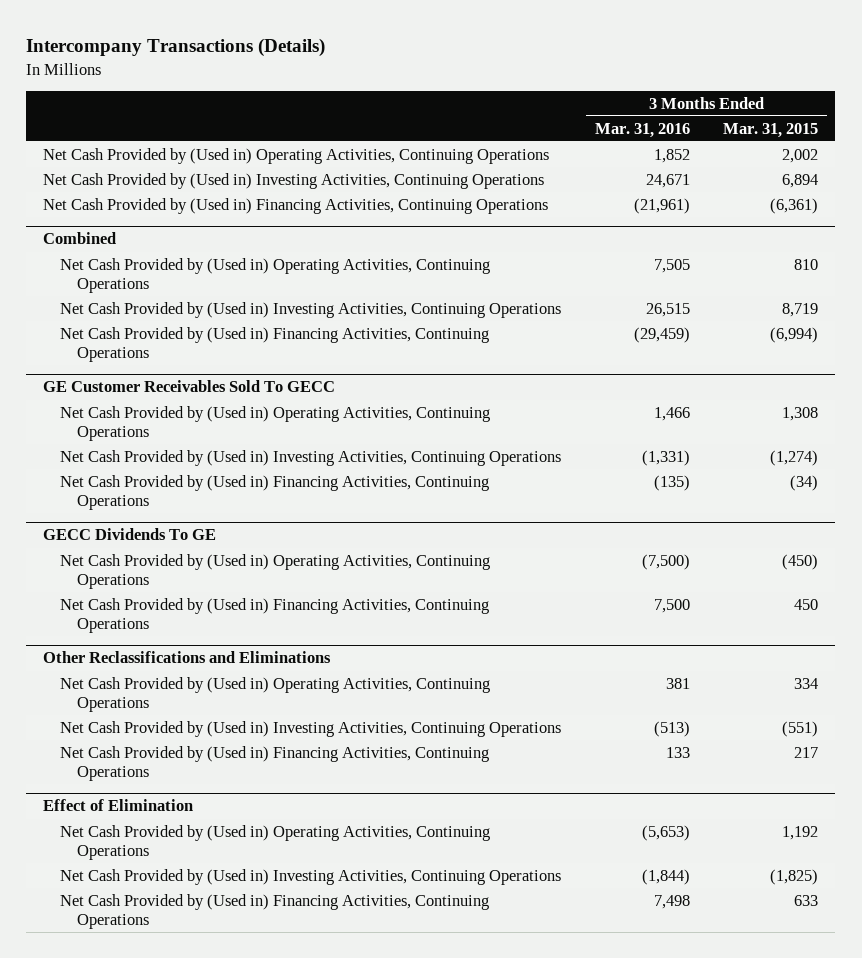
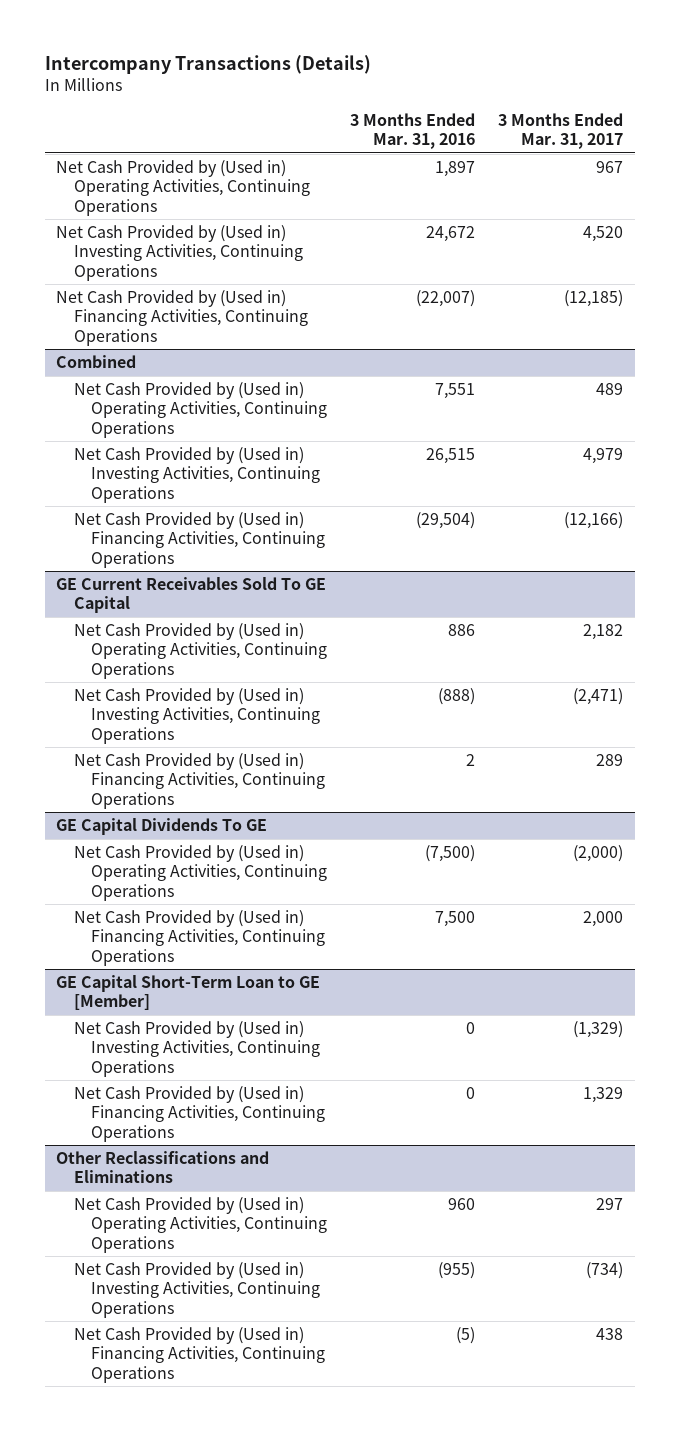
[723,122,819,138] Mar. 31, 2015 -> none
none -> [498,112,624,150] 3 Months Ended Mar. 31, 2017
[653,148,690,163] 1,852 -> [435,161,476,178] 1,897
[645,173,690,188] 24,671 -> [426,226,476,243] 24,672
[633,197,690,214] (21,961) -> [416,290,476,308] (22,007)
[653,258,690,273] 7,505 -> [435,383,476,400] 7,551
[633,326,690,343] (29,459) -> [416,512,476,530] (29,504)
[43,380,336,393] GE Customer Receivables Sold To GECC -> [56,577,327,614] GE Current Receivables Sold To GE Capital
[653,406,690,421] 1,466 -> [448,624,476,637] 886
[641,449,690,466] (1,331) -> [438,688,476,706] (888)
[653,474,690,491] (135) -> [466,754,476,767] 2
[43,528,217,541] GECC Dividends To GE -> [56,818,268,836] GE Capital Dividends To GE
none -> [56,975,321,1011] GE Capital Short-Term Loan to GE [Member]
none -> [73,1021,321,1077] Net Cash Provided by (Used in) Investing Activities, Continuing Operations
none -> [73,1086,326,1142] Net Cash Provided by (Used in) Financing Activities, Continuing Operations
[43,799,194,812] Effect of Elimination -> none
[59,824,490,861] Net Cash Provided by (Used in) Operating Activities, Continuing Operations -> none
[59,868,561,885] Net Cash Provided by (Used in) Investing Activities, Continuing Operations -> none
[59,893,489,930] Net Cash Provided by (Used in) Financing Activities, Continuing Operations -> none
[665,677,690,689] 381 -> [448,1198,476,1211] 960
[653,720,690,737] (513) -> [438,1262,476,1280] (955)
[665,746,690,758] 133 -> [456,1327,476,1345] (5)

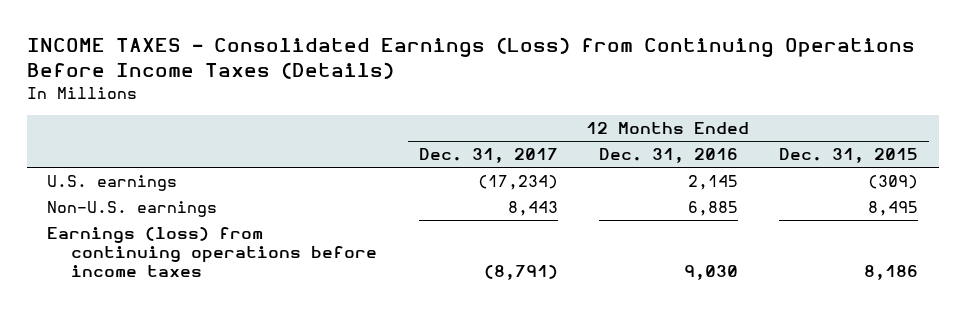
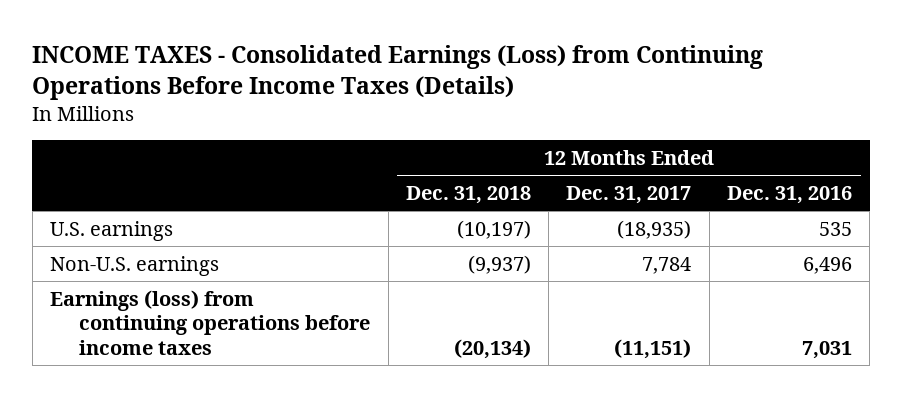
[779,148,919,164] Dec. 31, 2015 -> none
none -> [405,186,531,205] Dec. 31, 2018
[477,175,558,191] (17,234) -> [617,219,692,239] (18,935)
[687,175,738,191] 2,145 -> [818,221,852,236] 535
[507,201,558,217] 8,443 -> [642,256,692,274] 7,784
[687,201,738,217] 6,885 -> [802,256,852,274] 6,496
[483,264,558,280] (8,791) -> [614,338,692,359] (11,151)
[683,264,738,280] 9,030 -> [801,340,852,359] 7,031

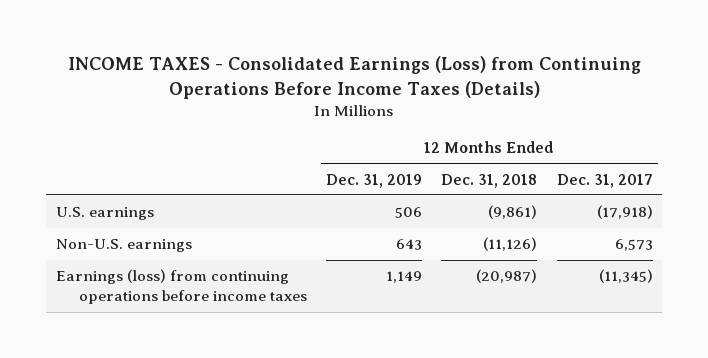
[726,186,852,205] Dec. 31, 2016 -> none
none -> [326,173,423,188] Dec. 31, 2019
[456,219,531,239] (10,197) -> [488,205,538,220] (9,861)
[617,219,692,239] (18,935) -> [596,205,653,220] (17,918)
[467,254,531,274] (9,937) -> [483,237,538,252] (11,126)
[642,256,692,274] 7,784 -> [614,239,653,252] 6,573
[453,338,531,359] (20,134) -> [476,269,538,284] (20,987)
[614,338,692,359] (11,151) -> [598,269,653,284] (11,345)

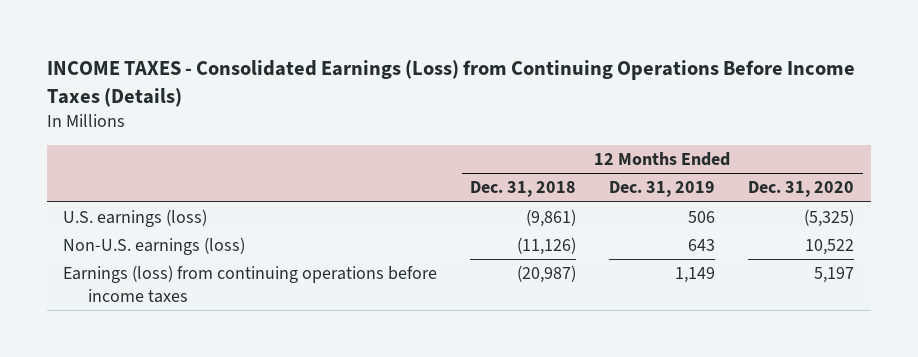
[556,173,653,188] Dec. 31, 2017 -> none
none -> [748,181,855,198] Dec. 31, 2020
[55,207,154,221] U.S. earnings -> [63,209,208,228] U.S. earnings (loss)
[55,239,192,253] Non-U.S. earnings -> [63,237,246,256] Non-U.S. earnings (loss)

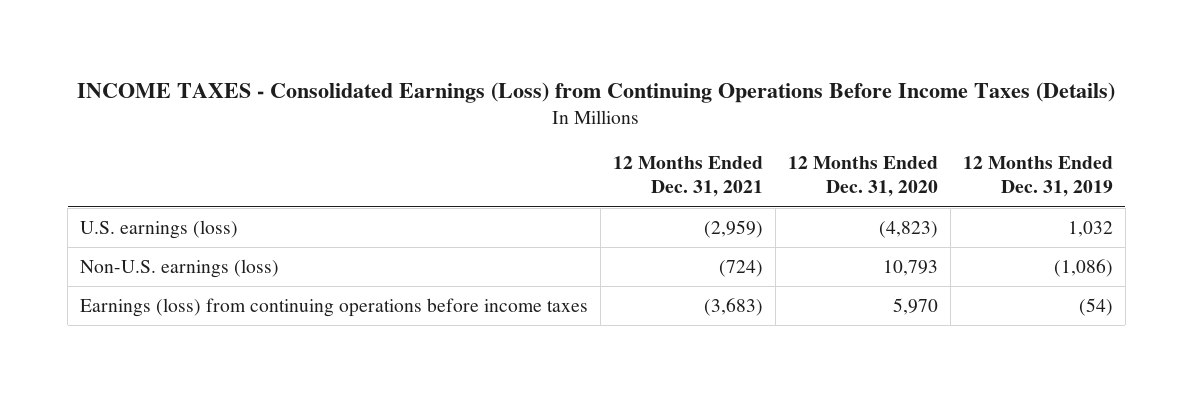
[470,181,577,198] Dec. 31, 2018 -> none
none -> [612,156,763,198] 12 Months Ended Dec. 31, 2021
[688,211,716,224] 506 -> [1067,221,1113,238] 1,032
[804,209,855,228] (5,325) -> [878,221,938,239] (4,823)
[688,239,716,252] 643 -> [1053,259,1113,278] (1,086)
[805,239,855,256] 10,522 -> [882,260,938,277] 10,793
[675,267,716,284] 1,149 -> [1078,298,1113,317] (54)
[814,267,855,284] 5,197 -> [892,298,938,316] 5,970

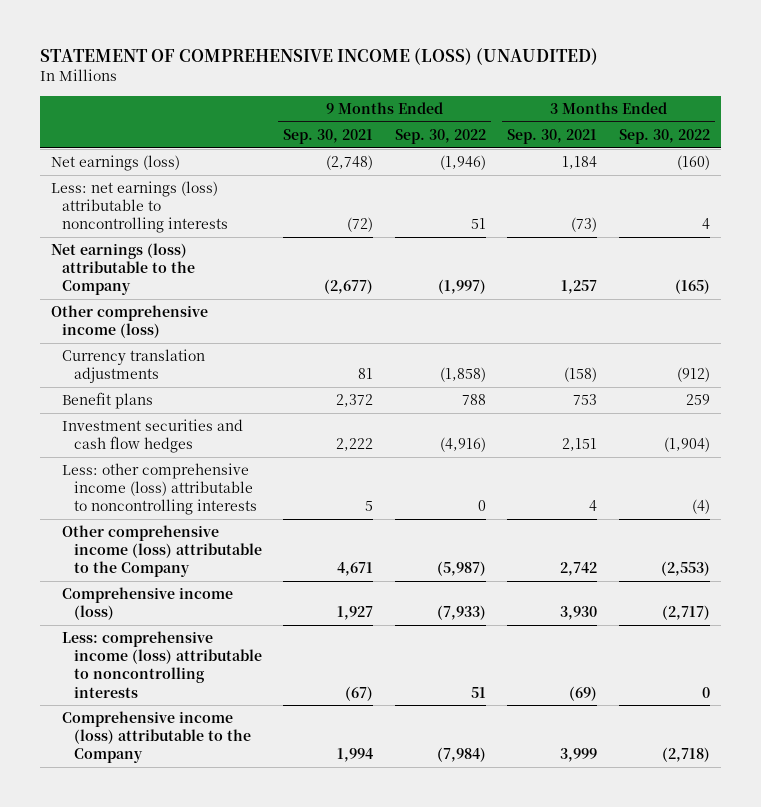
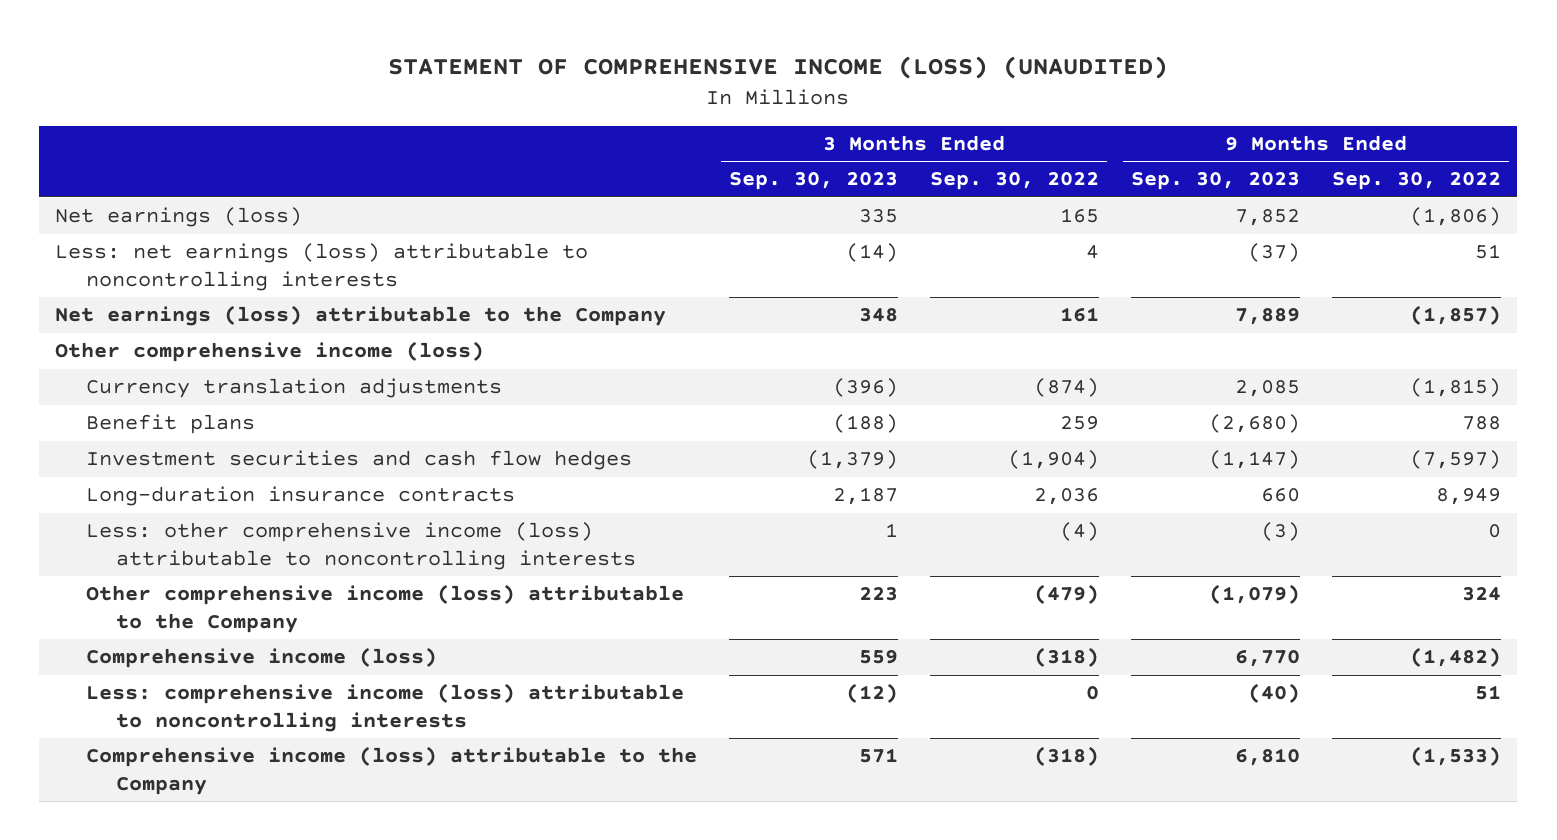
[283,128,374,144] Sep. 30, 2021 -> none
[507,128,598,144] Sep. 30, 2021 -> none
none -> [728,172,898,191] Sep. 30, 2023
none -> [1131,172,1301,191] Sep. 30, 2023
[439,155,486,171] (1,946) -> [1410,207,1502,227] (1,806)
[676,155,710,171] (160) -> [1059,208,1099,224] 165
[437,279,486,295] (1,997) -> [1410,305,1502,326] (1,857)
[674,279,710,295] (165) -> [1059,307,1099,323] 161
[439,367,486,383] (1,858) -> [1410,378,1502,398] (1,815)
[676,367,710,383] (912) -> [1033,378,1099,398] (874)
[439,437,486,453] (4,916) -> [1410,450,1502,470] (7,597)
none -> [85,486,515,507] Long-duration insurance contracts
[436,561,486,577] (5,987) -> [1462,587,1502,602] 324
[660,561,710,577] (2,553) -> [1033,584,1099,605] (479)
[436,605,486,621] (7,933) -> [1410,647,1502,668] (1,482)
[661,605,710,621] (2,717) -> [1033,647,1099,668] (318)
[436,747,486,763] (7,984) -> [1410,746,1502,767] (1,533)
[661,747,710,763] (2,718) -> [1033,746,1099,767] (318)

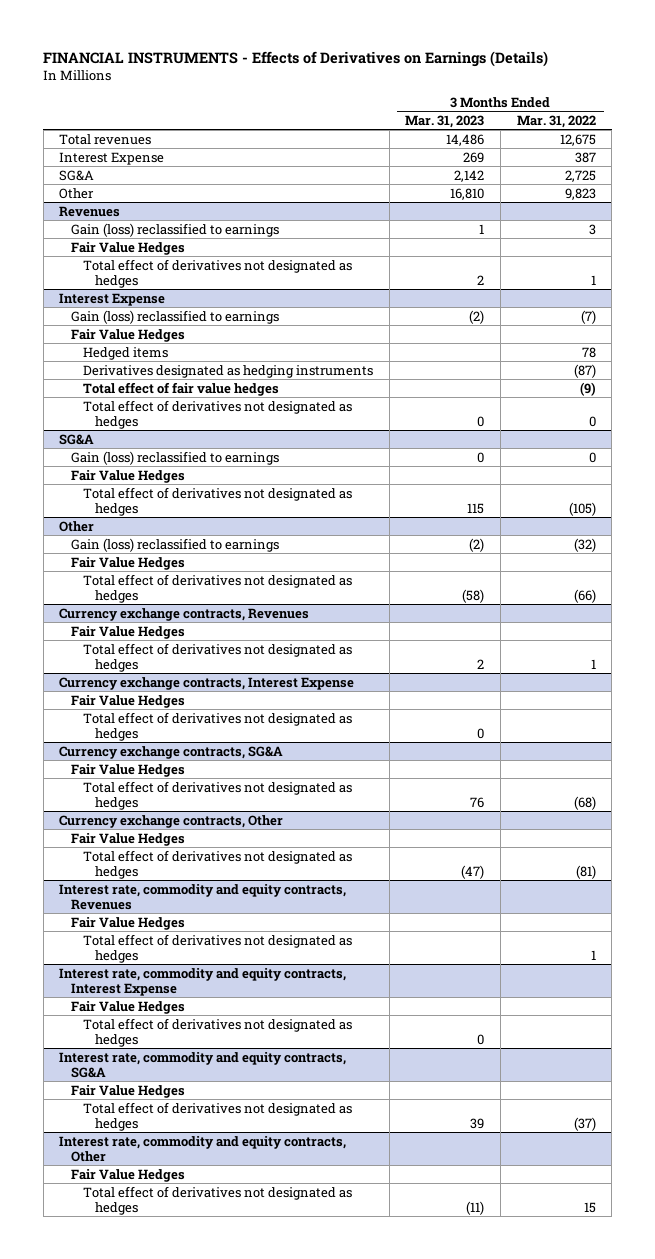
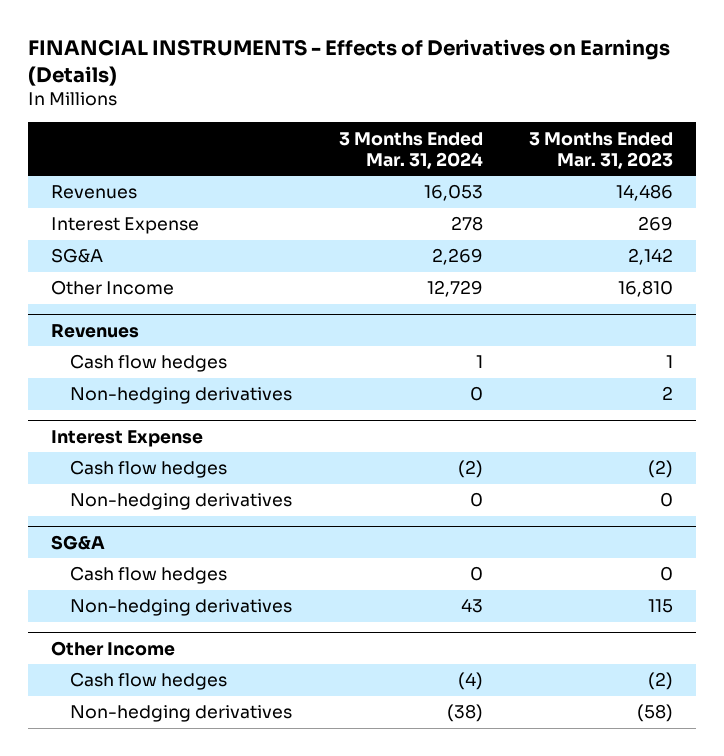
[516,114,596,128] Mar. 31, 2022 -> none
none -> [338,131,483,169] 3 Months Ended Mar. 31, 2024
[59,133,152,145] Total revenues -> [50,185,137,200] Revenues
[59,187,95,199] Other -> [50,280,174,296] Other Income
[71,241,186,255] Fair Value Hedges -> none
[71,222,280,237] Gain (loss) reclassified to earnings -> [70,354,228,373] Cash flow hedges
[83,258,353,288] Total effect of derivatives not designated as hedges -> [70,387,293,405] Non-hedging derivatives
[71,328,186,342] Fair Value Hedges -> none
[83,346,169,360] Hedged items -> none
[83,364,374,378] Derivatives designated as hedging instruments -> none
[83,381,280,396] Total effect of fair value hedges -> none
[71,309,280,324] Gain (loss) reclassified to earnings -> [70,460,228,479] Cash flow hedges
[83,399,353,429] Total effect of derivatives not designated as hedges -> [70,493,293,511] Non-hedging derivatives
[71,469,186,483] Fair Value Hedges -> none
[71,556,186,570] Fair Value Hedges -> none
[59,607,310,621] Currency exchange contracts, Revenues -> none
[71,625,186,639] Fair Value Hedges -> none
[83,642,353,672] Total effect of derivatives not designated as hedges -> none
[59,676,355,690] Currency exchange contracts, Interest Expense -> none
[71,694,186,708] Fair Value Hedges -> none
[83,711,353,741] Total effect of derivatives not designated as hedges -> none
[59,745,284,759] Currency exchange contracts, SG&A -> none
[71,763,186,777] Fair Value Hedges -> none
[83,780,353,810] Total effect of derivatives not designated as hedges -> none
[59,814,284,828] Currency exchange contracts, Other -> none
[71,832,186,846] Fair Value Hedges -> none
[83,849,353,879] Total effect of derivatives not designated as hedges -> none
[59,883,347,910] Interest rate, commodity and equity contracts, Revenues -> none
[71,916,186,930] Fair Value Hedges -> none
[83,933,353,963] Total effect of derivatives not designated as hedges -> none
[59,967,347,996] Interest rate, commodity and equity contracts, Interest Expense -> none
[71,1000,186,1014] Fair Value Hedges -> none
[83,1017,353,1047] Total effect of derivatives not designated as hedges -> none
[59,1051,347,1078] Interest rate, commodity and equity contracts, SG&A -> none
[71,1084,186,1098] Fair Value Hedges -> none
[83,1101,353,1131] Total effect of derivatives not designated as hedges -> none
[59,1135,347,1162] Interest rate, commodity and equity contracts, Other -> none
[71,1168,186,1182] Fair Value Hedges -> none
[83,1185,353,1215] Total effect of derivatives not designated as hedges -> none
[71,450,280,465] Gain (loss) reclassified to earnings -> [70,566,228,585] Cash flow hedges
[83,486,353,516] Total effect of derivatives not designated as hedges -> [70,599,293,617] Non-hedging derivatives
[59,520,95,532] Other -> [50,640,175,656] Other Income
[71,537,280,552] Gain (loss) reclassified to earnings -> [70,672,228,691] Cash flow hedges
[83,573,353,603] Total effect of derivatives not designated as hedges -> [70,705,293,723] Non-hedging derivatives

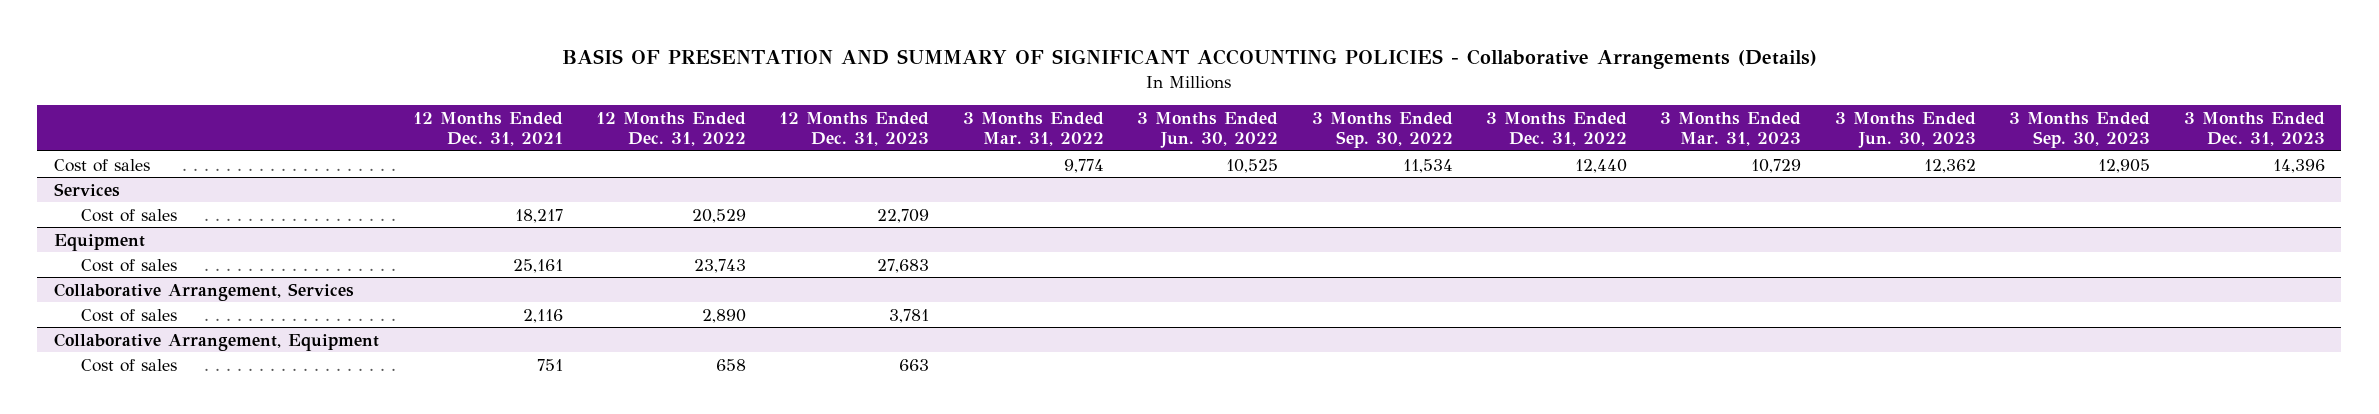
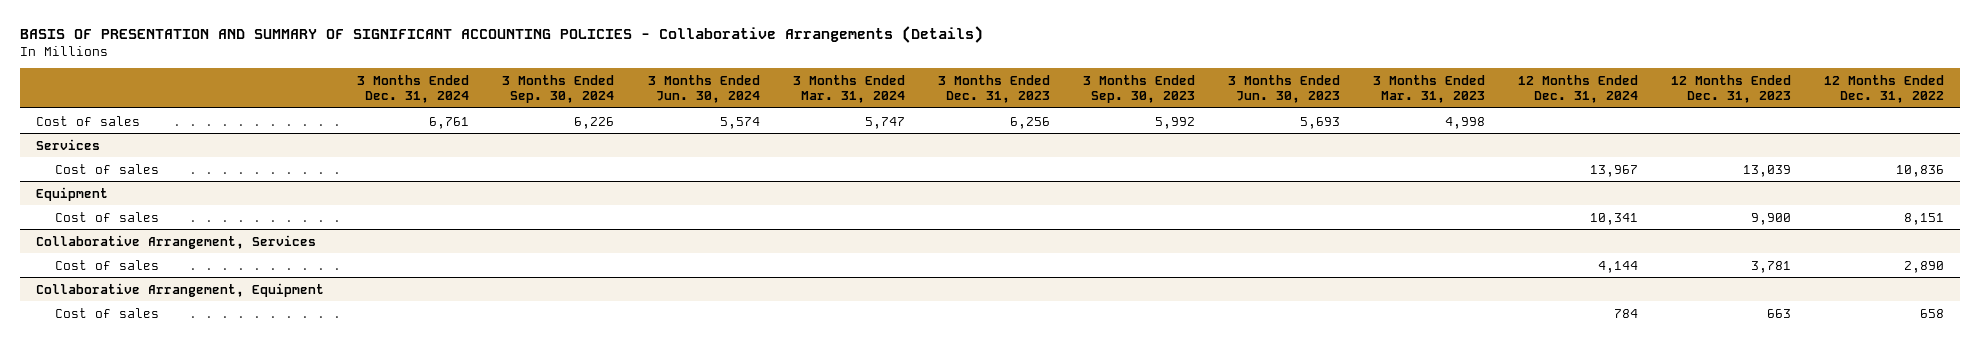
[412,111,563,146] 12 Months Ended Dec. 31, 2021 -> none
[962,111,1104,146] 3 Months Ended Mar. 31, 2022 -> none
[1137,111,1279,148] 3 Months Ended Jun. 30, 2022 -> none
[1311,111,1453,148] 3 Months Ended Sep. 30, 2022 -> none
[1485,111,1627,146] 3 Months Ended Dec. 31, 2022 -> none
none -> [357,74,470,104] 3 Months Ended Dec. 31, 2024
none -> [502,74,615,104] 3 Months Ended Sep. 30, 2024
none -> [647,74,760,104] 3 Months Ended Jun. 30, 2024
none -> [792,74,905,104] 3 Months Ended Mar. 31, 2024
none -> [1517,74,1638,104] 12 Months Ended Dec. 31, 2024
[1751,158,1802,173] 10,729 -> [1444,116,1485,129] 4,998
[1923,158,1976,173] 12,362 -> [1299,116,1340,129] 5,693
[2098,158,2151,173] 12,905 -> [1154,116,1195,129] 5,992
[2272,158,2325,173] 14,396 -> [1009,116,1050,129] 6,256
[691,208,746,223] 20,529 -> [1895,164,1944,177] 10,836
[877,208,930,223] 22,709 -> [1742,164,1791,177] 13,039
[693,258,746,273] 23,743 -> [1903,212,1944,225] 8,151
[877,258,930,273] 27,683 -> [1750,212,1791,225] 9,900

